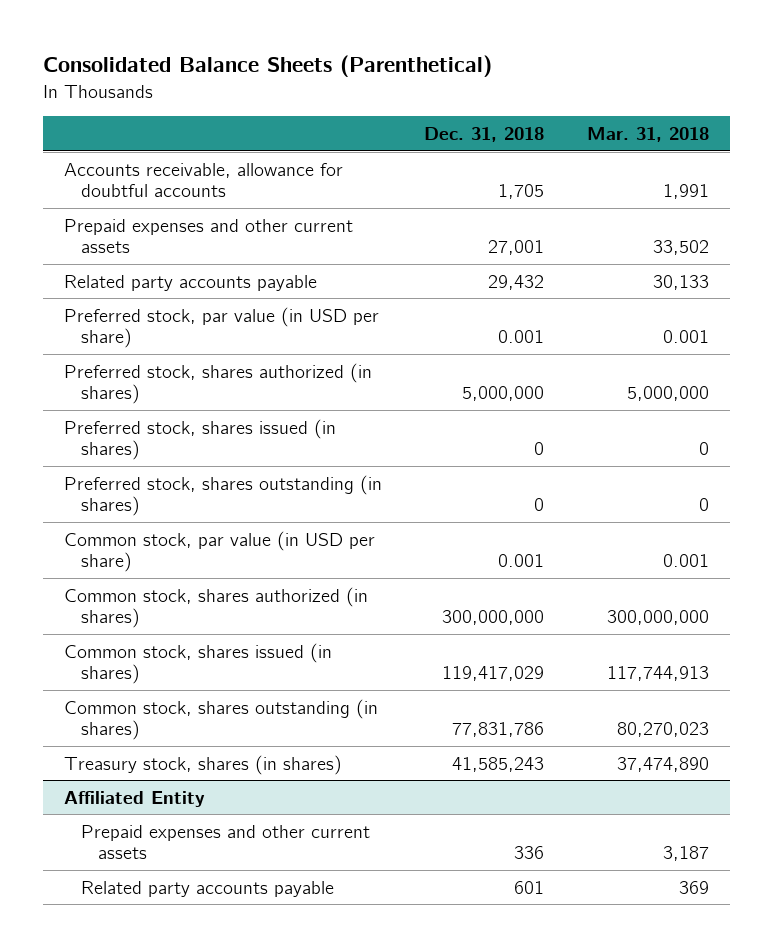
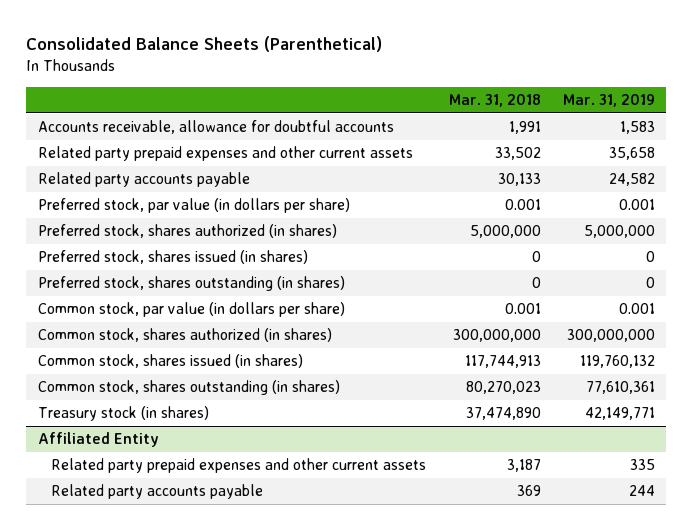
[424,127,545,143] Dec. 31, 2018 -> none
none -> [562,93,655,107] Mar. 31, 2019
[63,218,353,254] Prepaid expenses and other current assets -> [37,146,413,162] Related party prepaid expenses and other current assets
[63,306,379,349] Preferred stock, par value (in USD per share) -> [37,198,350,214] Preferred stock, par value (in dollars per share)
[63,530,375,573] Common stock, par value (in USD per share) -> [37,302,345,318] Common stock, par value (in dollars per share)
[63,754,342,775] Treasury stock, shares (in shares) -> [37,406,209,422] Treasury stock (in shares)
[80,824,370,860] Prepaid expenses and other current assets -> [51,458,427,474] Related party prepaid expenses and other current assets

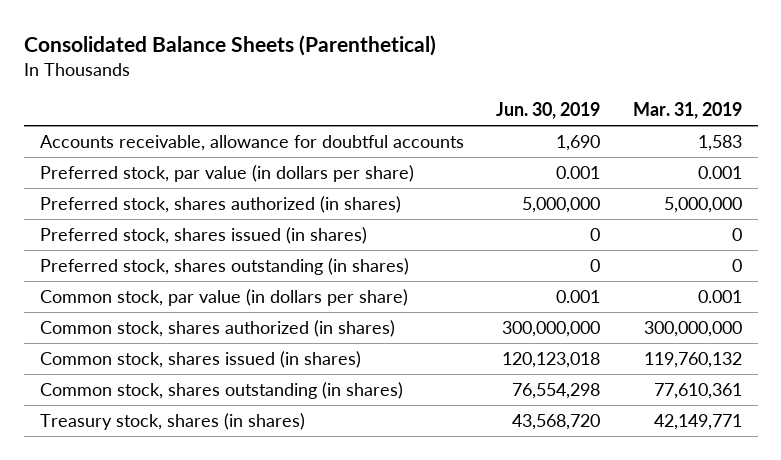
[448,93,541,107] Mar. 31, 2018 -> none
none -> [496,102,601,120] Jun. 30, 2019
[37,146,413,162] Related party prepaid expenses and other current assets -> none
[37,172,250,188] Related party accounts payable -> none
[37,432,159,448] Affiliated Entity -> none
[51,458,427,474] Related party prepaid expenses and other current assets -> none
[51,484,264,500] Related party accounts payable -> none
[37,406,209,422] Treasury stock (in shares) -> [39,412,305,430] Treasury stock, shares (in shares)

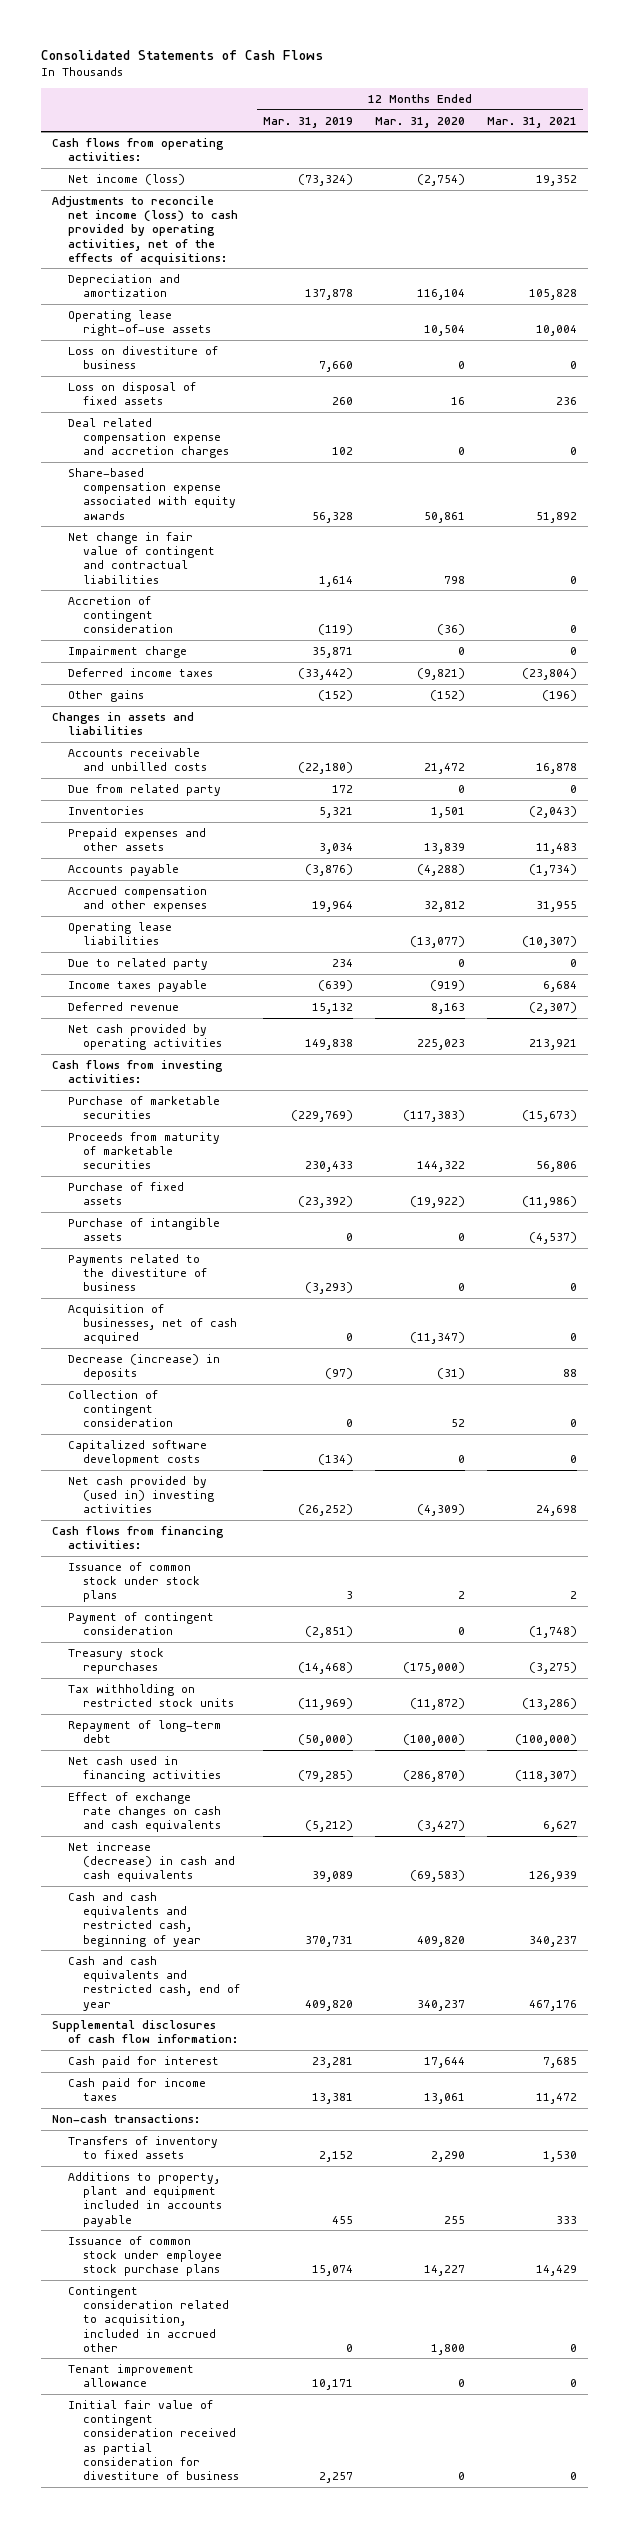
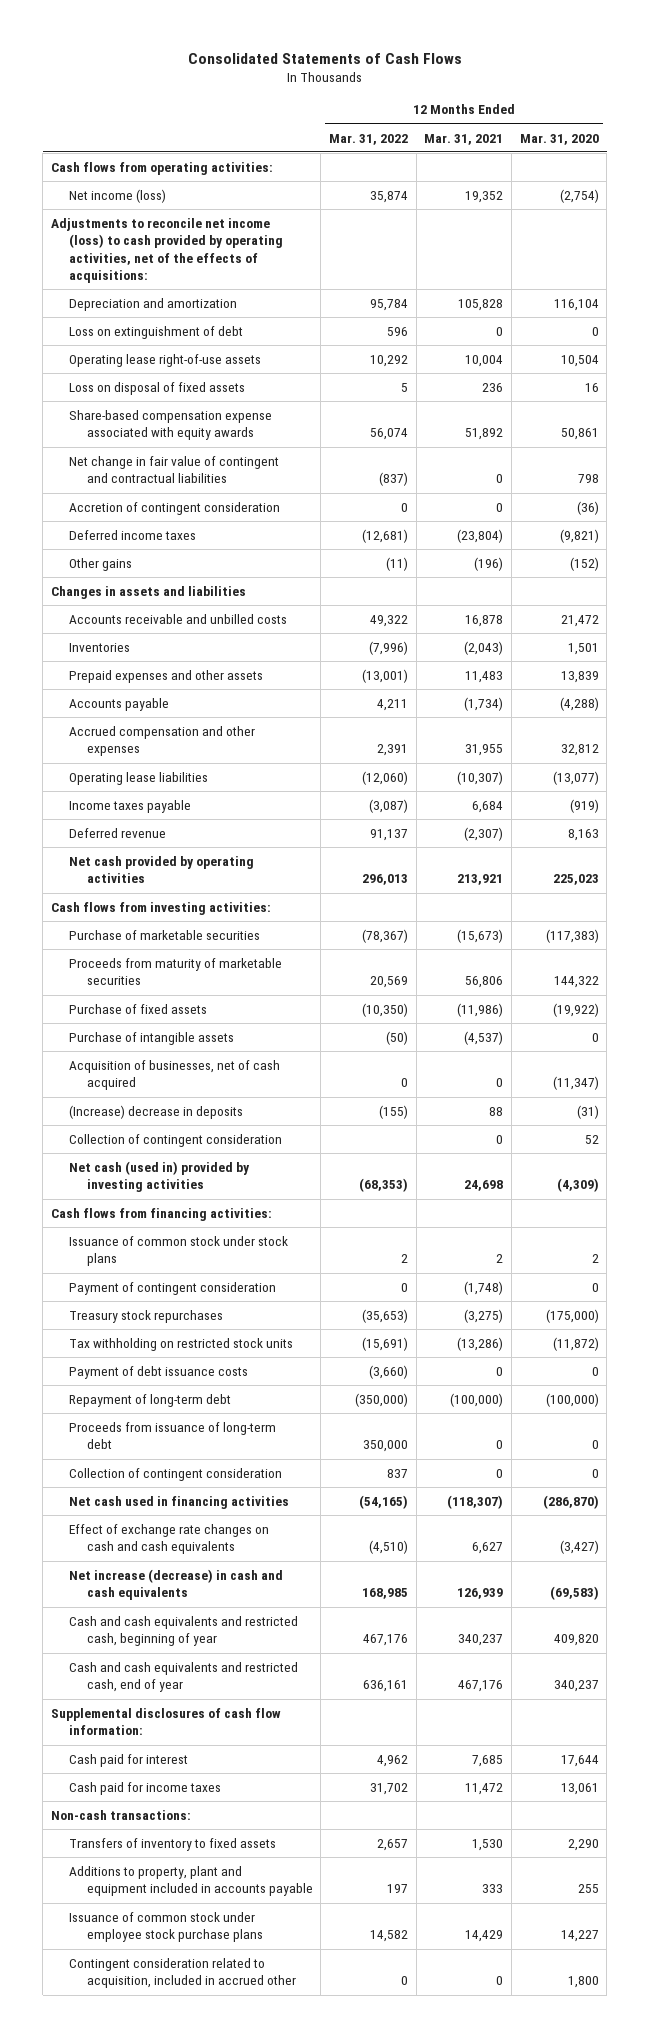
[262,116,353,128] Mar. 31, 2019 -> none
none -> [329,133,409,145] Mar. 31, 2022
none -> [68,325,243,339] Loss on extinguishment of debt
[67,345,218,370] Loss on divestiture of business -> none
[67,417,230,459] Deal related compensation expense and accretion charges -> none
[67,645,187,658] Impairment charge -> none
[67,783,221,796] Due from related party -> none
[67,957,208,970] Due to related party -> none
[67,1253,208,1292] Payments related to the divestiture of business -> none
[67,1353,220,1381] Decrease (increase) in deposits -> [68,1104,243,1119] (Increase) decrease in deposits
[67,1439,207,1467] Capitalized software development costs -> none
[67,1475,215,1514] Net cash provided by (used in) investing activities -> [68,1160,250,1193] Net cash (used in) provided by investing activities
none -> [68,1365,248,1379] Payment of debt issuance costs
none -> [68,1421,276,1450] Proceeds from issuance of long-term debt
none -> [68,1467,282,1481] Collection of contingent consideration
[67,2363,194,2388] Tenant improvement allowance -> none
[67,2399,240,2481] Initial fair value of contingent consideration received as partial consideration for divestiture of business -> none

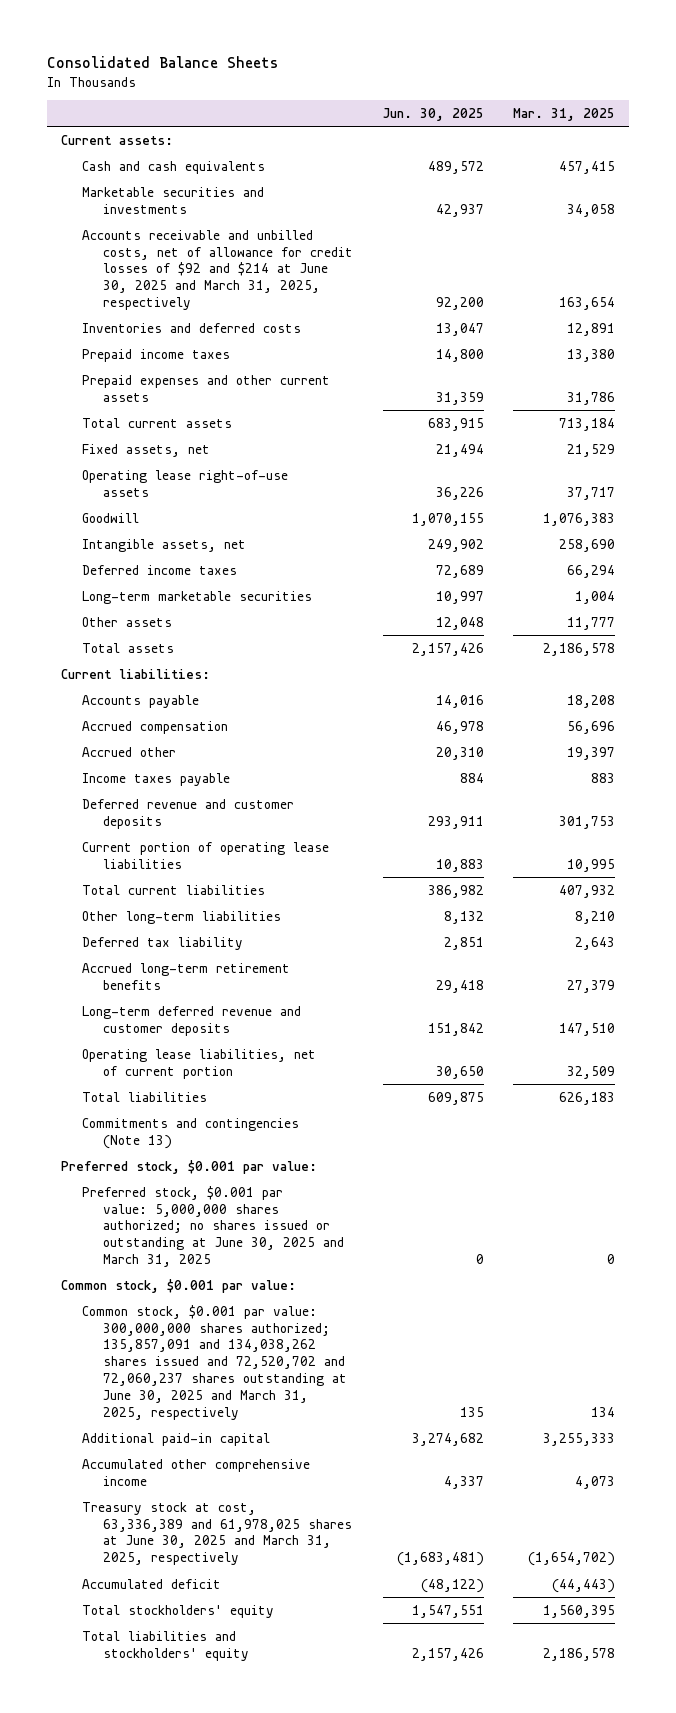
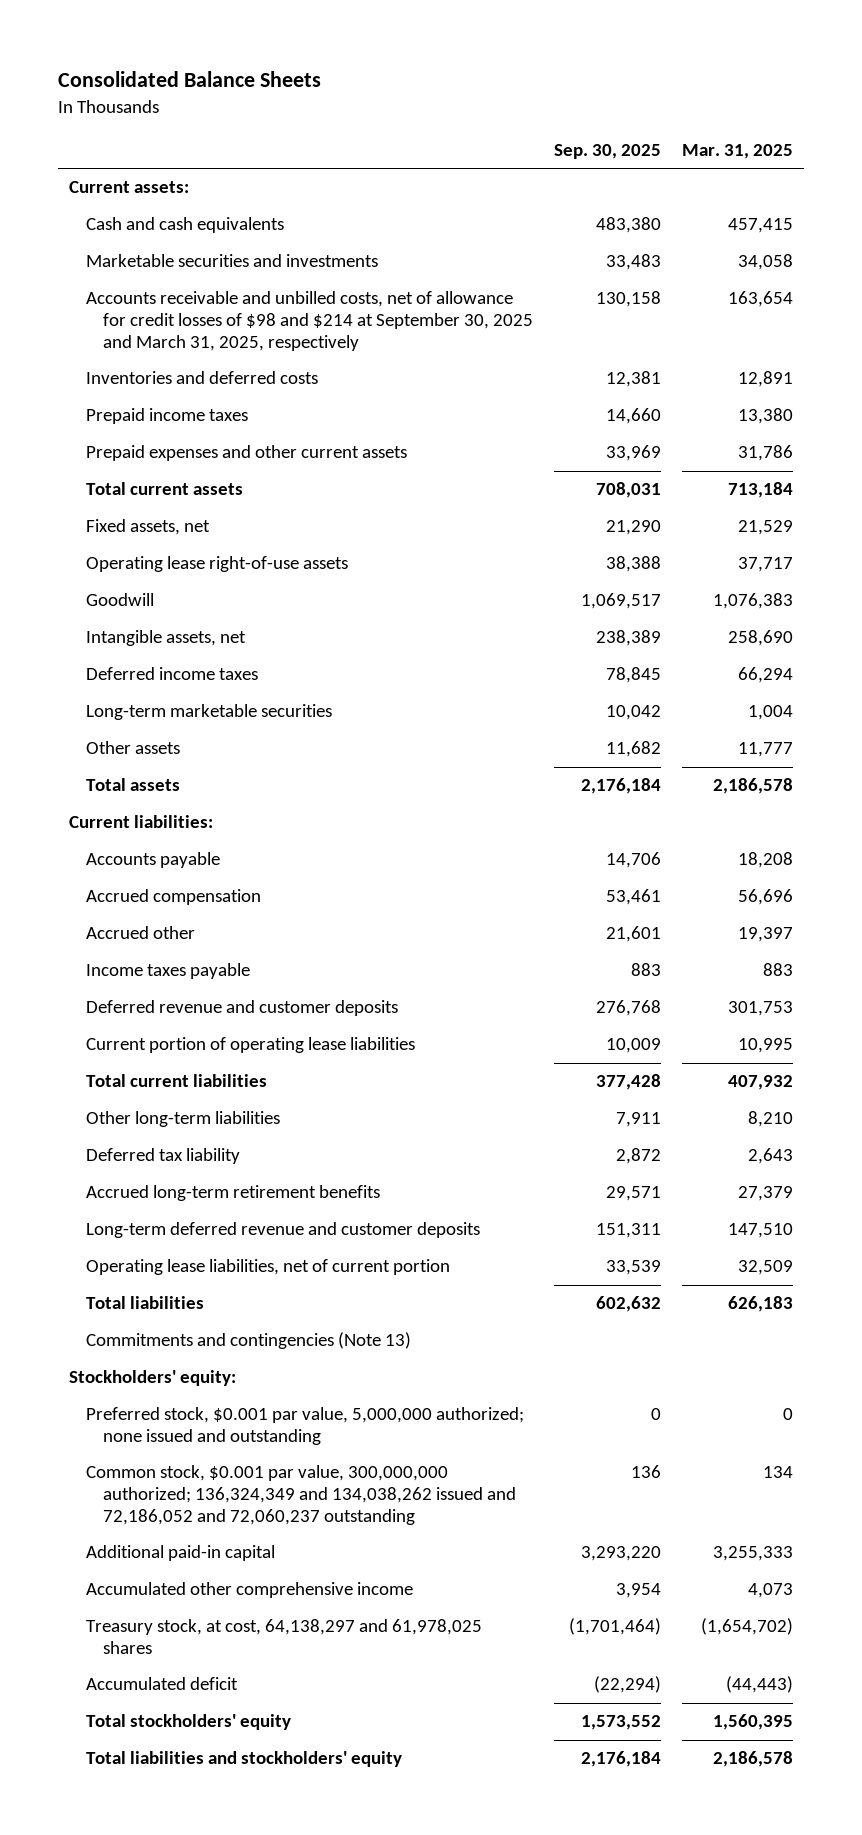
[382,108,484,122] Jun. 30, 2025 -> none
none -> [553,143,661,159] Sep. 30, 2025
[82,229,354,311] Accounts receivable and unbilled costs, net of allowance for credit losses of $92 and $214 at June 30, 2025 and March 31, 2025, respectively -> [85,291,533,351] Accounts receivable and unbilled costs, net of allowance for credit losses of $98 and $214 at September 30, 2025 and March 31, 2025, respectively
[61,1159,318,1174] Preferred stock, $0.001 par value: -> none
[61,1278,297,1293] Common stock, $0.001 par value: -> none
none -> [69,1370,237,1387] Stockholders' equity:
[82,1185,345,1268] Preferred stock, $0.001 par value: 5,000,000 shares authorized; no shares issued or outstanding at June 30, 2025 and March 31, 2025 -> [85,1407,524,1446] Preferred stock, $0.001 par value, 5,000,000 authorized; none issued and outstanding
[82,1304,348,1420] Common stock, $0.001 par value: 300,000,000 shares authorized; 135,857,091 and 134,038,262 shares issued and 72,520,702 and 72,060,237 shares outstanding at June 30, 2025 and March 31, 2025, respectively -> [85,1465,516,1525] Common stock, $0.001 par value, 300,000,000 authorized; 136,324,349 and 134,038,262 issued and 72,186,052 and 72,060,237 outstanding
[82,1501,353,1566] Treasury stock at cost, 63,336,389 and 61,978,025 shares at June 30, 2025 and March 31, 2025, respectively -> [85,1619,482,1655] Treasury stock, at cost, 64,138,297 and 61,978,025 shares

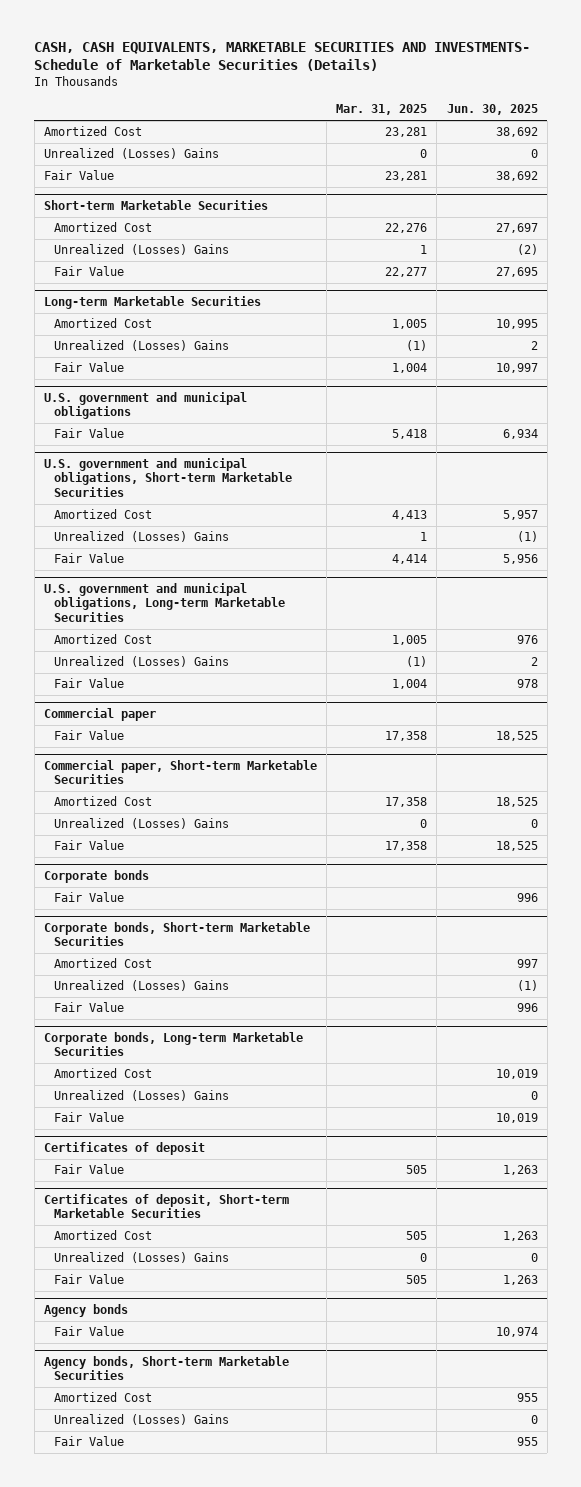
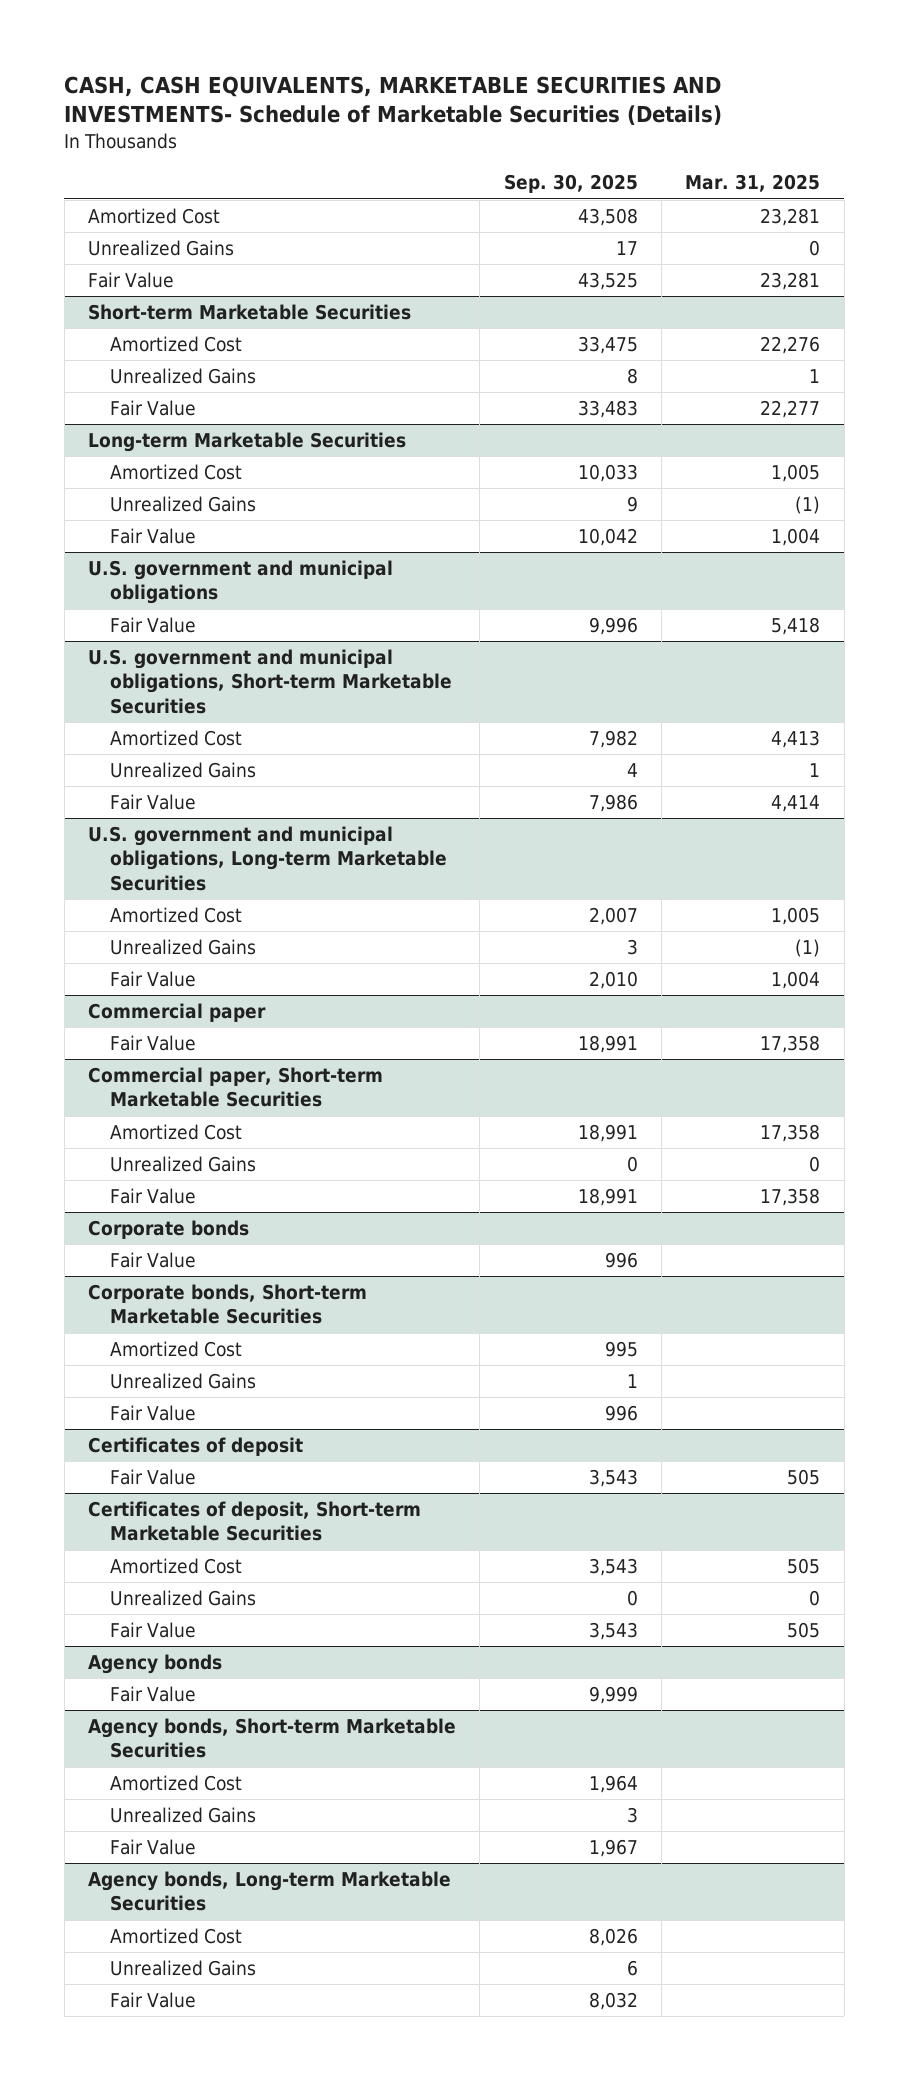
[446,104,538,116] Jun. 30, 2025 -> none
none -> [503,174,638,194] Sep. 30, 2025
[43,148,219,160] Unrealized (Losses) Gains -> [88,239,235,256] Unrealized Gains
[54,244,230,256] Unrealized (Losses) Gains -> [110,367,257,384] Unrealized Gains
[54,340,230,352] Unrealized (Losses) Gains -> [110,495,257,512] Unrealized Gains
[54,531,230,543] Unrealized (Losses) Gains -> [110,761,257,778] Unrealized Gains
[54,656,230,668] Unrealized (Losses) Gains -> [110,938,257,955] Unrealized Gains
[54,818,230,830] Unrealized (Losses) Gains -> [110,1155,257,1172] Unrealized Gains
[54,1002,125,1013] Fair Value -> none
[43,1031,303,1057] Corporate bonds, Long-term Marketable Securities -> none
[54,1068,153,1079] Amortized Cost -> none
[54,1090,230,1102] Unrealized (Losses) Gains -> none
[54,980,230,992] Unrealized (Losses) Gains -> [110,1372,257,1389] Unrealized Gains
[54,1252,230,1264] Unrealized (Losses) Gains -> [110,1589,257,1606] Unrealized Gains
[54,1414,230,1426] Unrealized (Losses) Gains -> [110,1806,257,1823] Unrealized Gains
none -> [88,1870,452,1912] Agency bonds, Long-term Marketable Securities
none -> [110,1927,243,1944] Amortized Cost
none -> [110,1959,257,1976] Unrealized Gains
none -> [110,1991,197,2008] Fair Value

